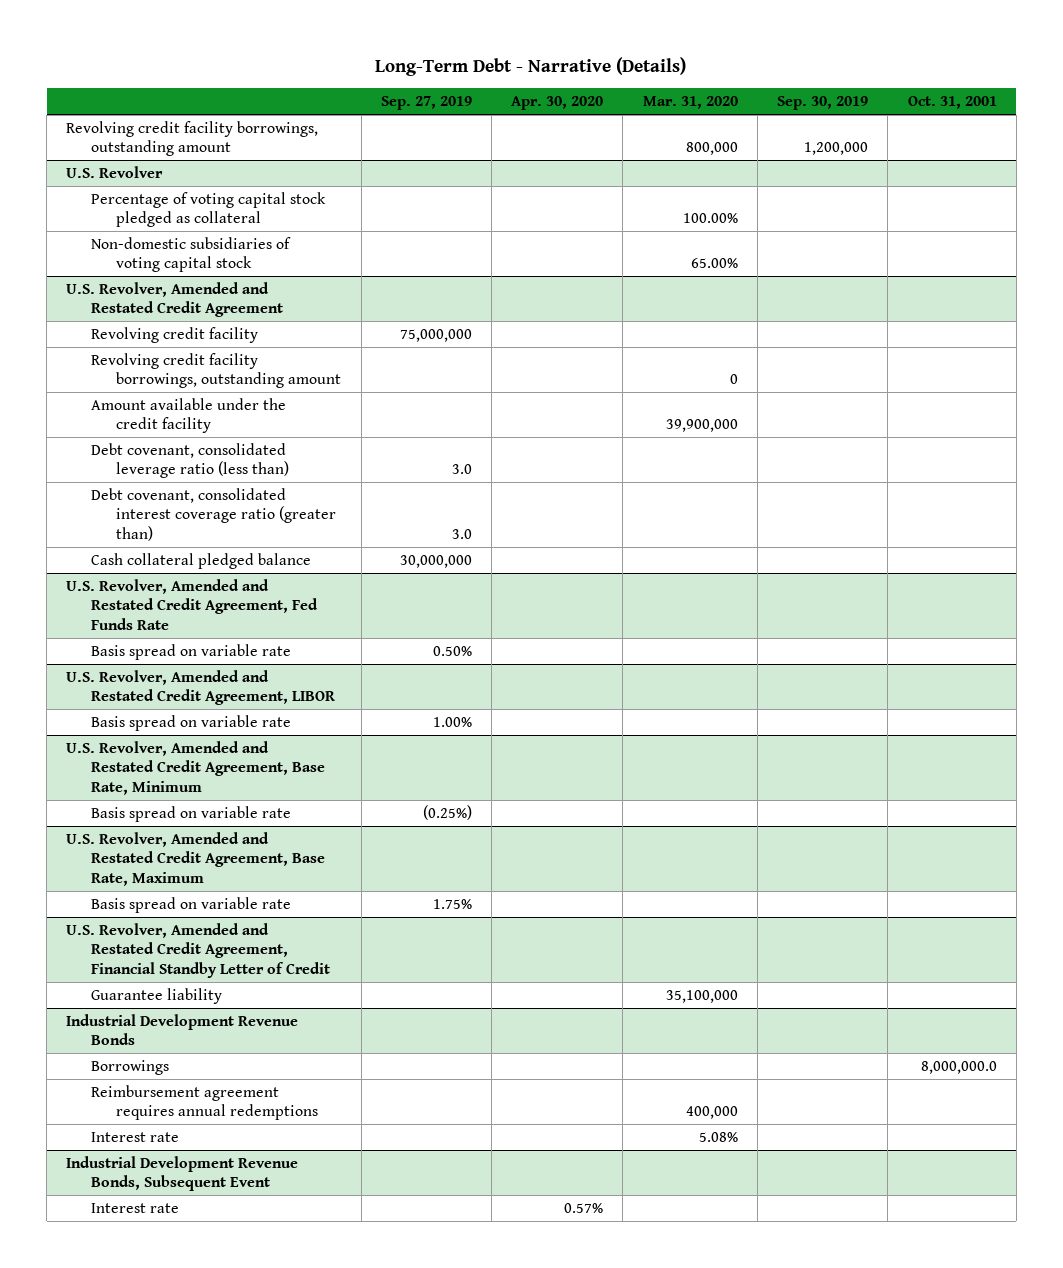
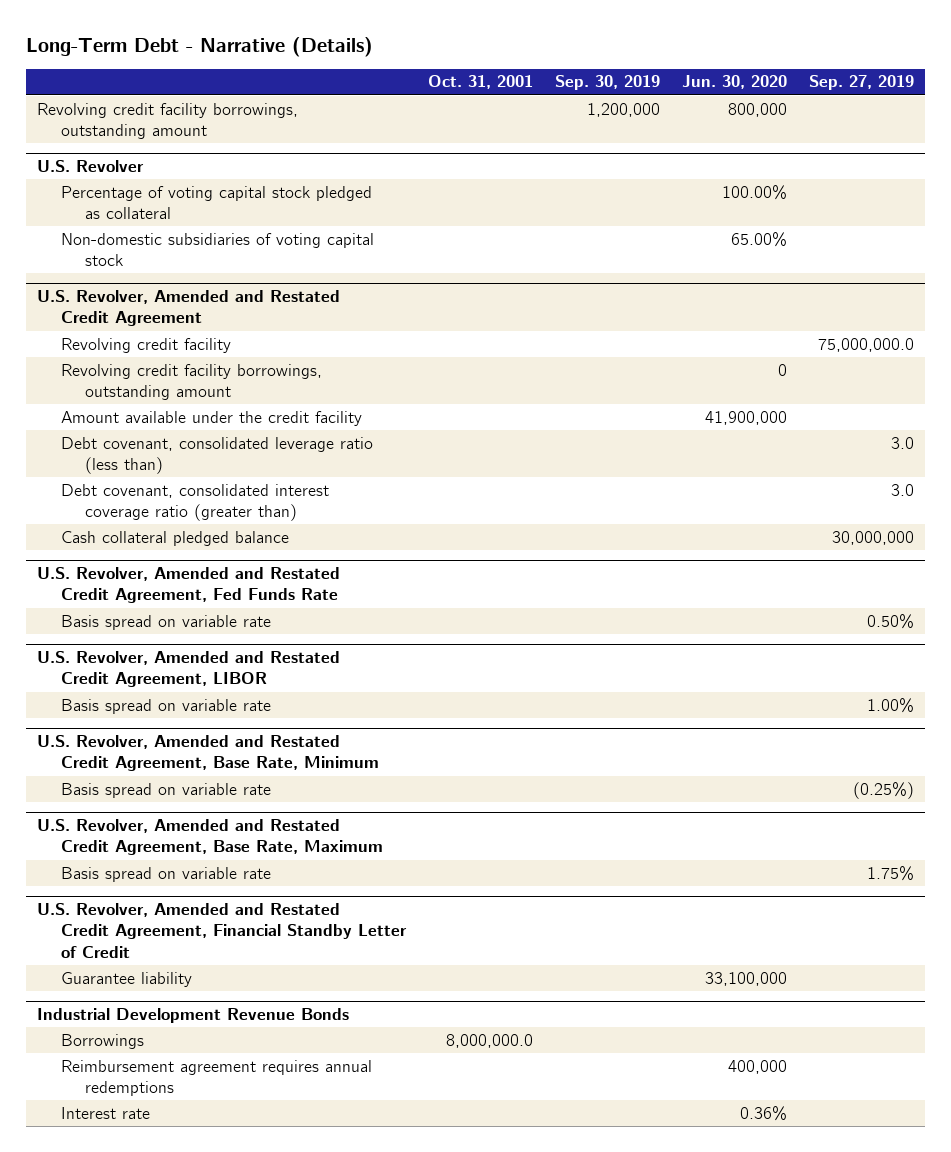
[511,96,604,111] Apr. 30, 2020 -> none
[642,96,738,110] Mar. 31, 2020 -> none
none -> [681,75,787,90] Jun. 30, 2020
[399,329,472,343] 75,000,000 -> [817,337,914,352] 75,000,000.0
[66,1156,299,1192] Industrial Development Revenue Bonds, Subsequent Event -> none
[91,1203,180,1214] Interest rate -> none

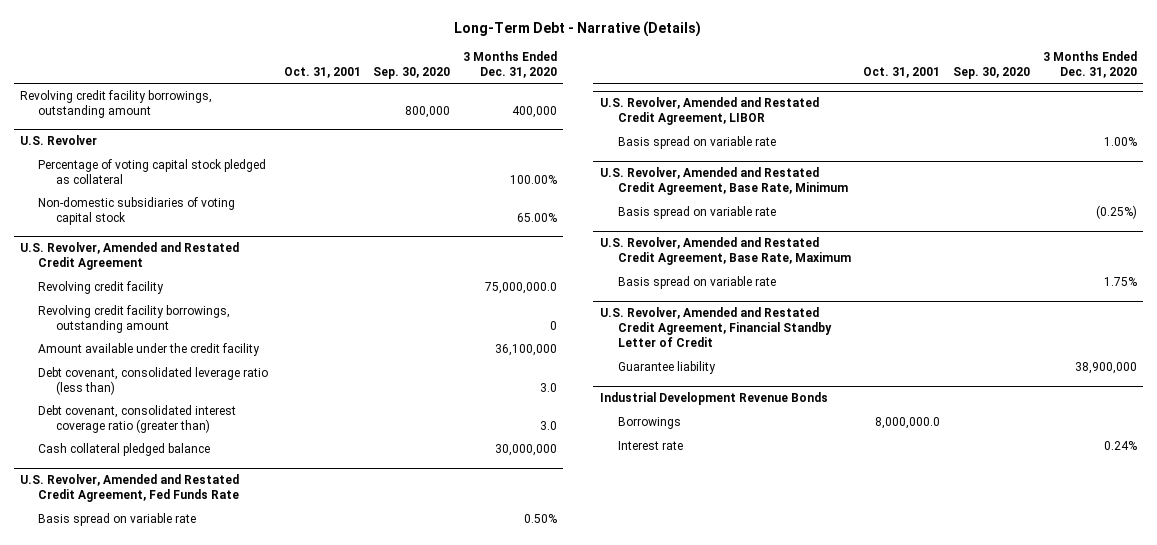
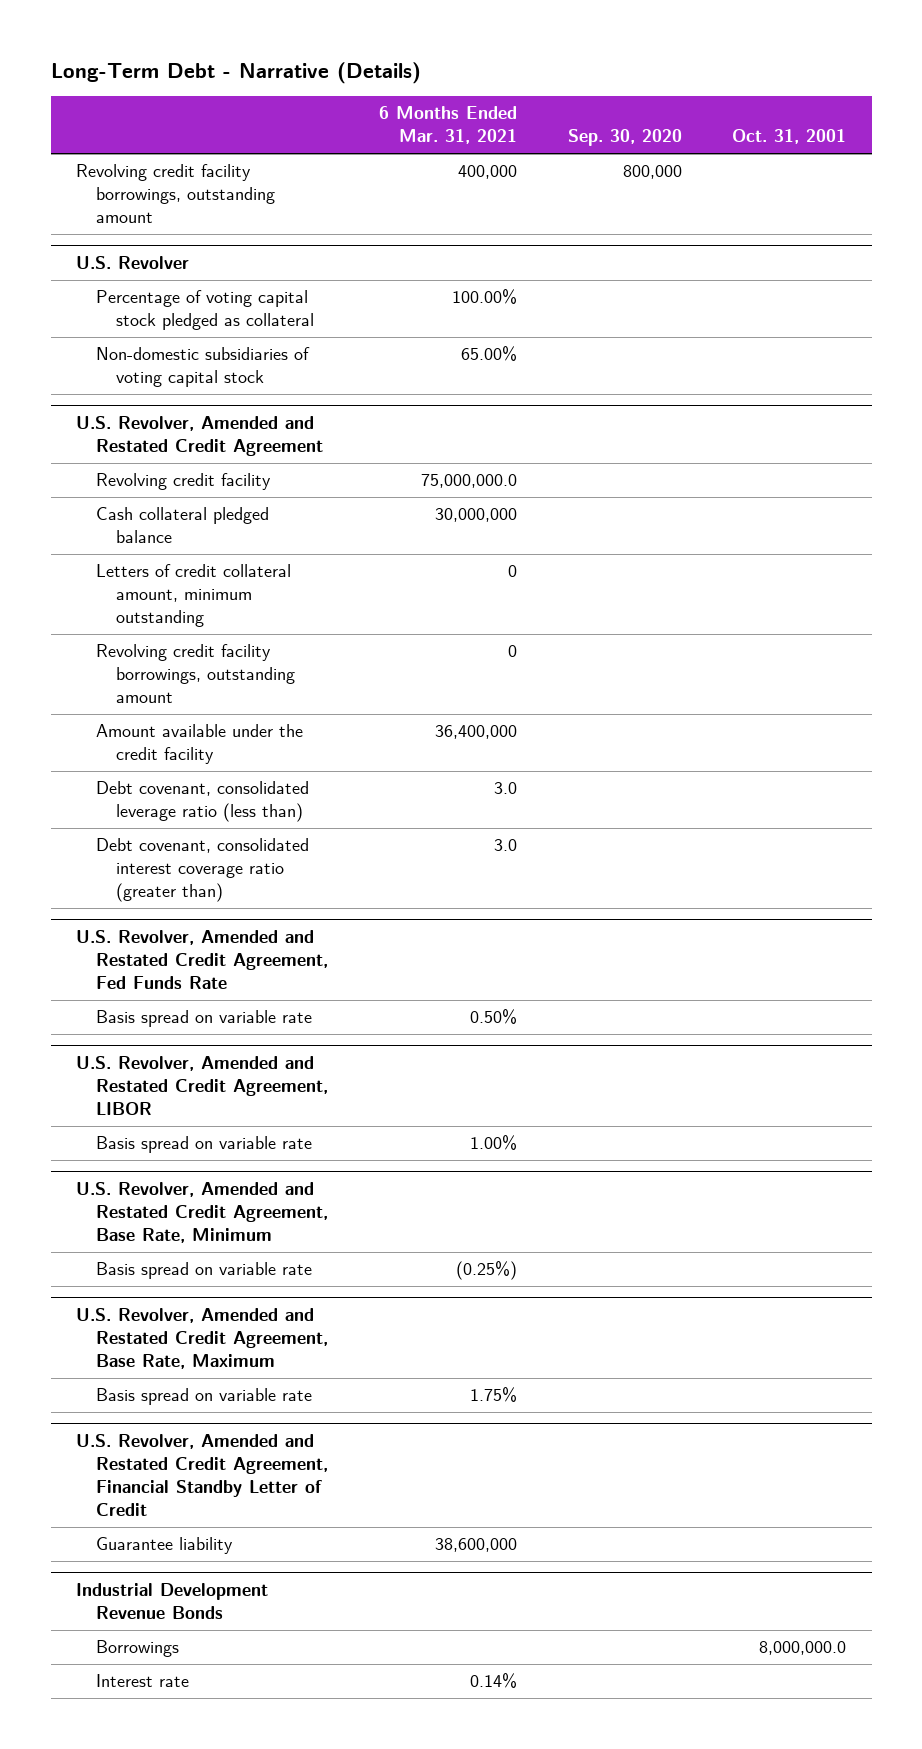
[463,50,558,78] 3 Months Ended Dec. 31, 2020 -> none
none -> [378,106,517,145] 6 Months Ended Mar. 31, 2021
[38,443,211,457] Cash collateral pledged balance -> [96,507,270,544] Cash collateral pledged balance
none -> [96,564,292,628] Letters of credit collateral amount, minimum outstanding

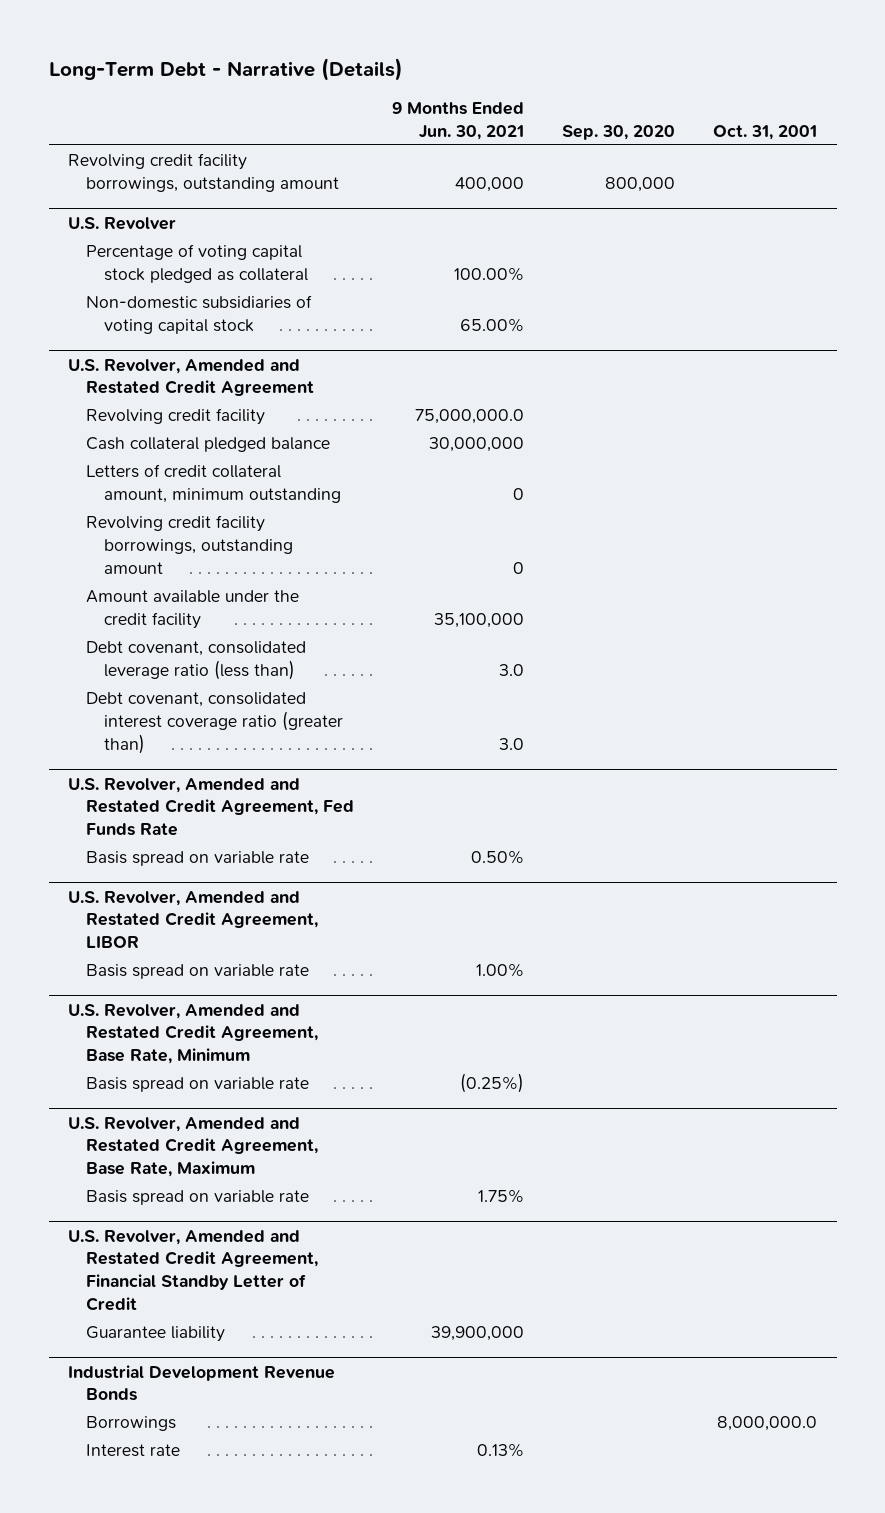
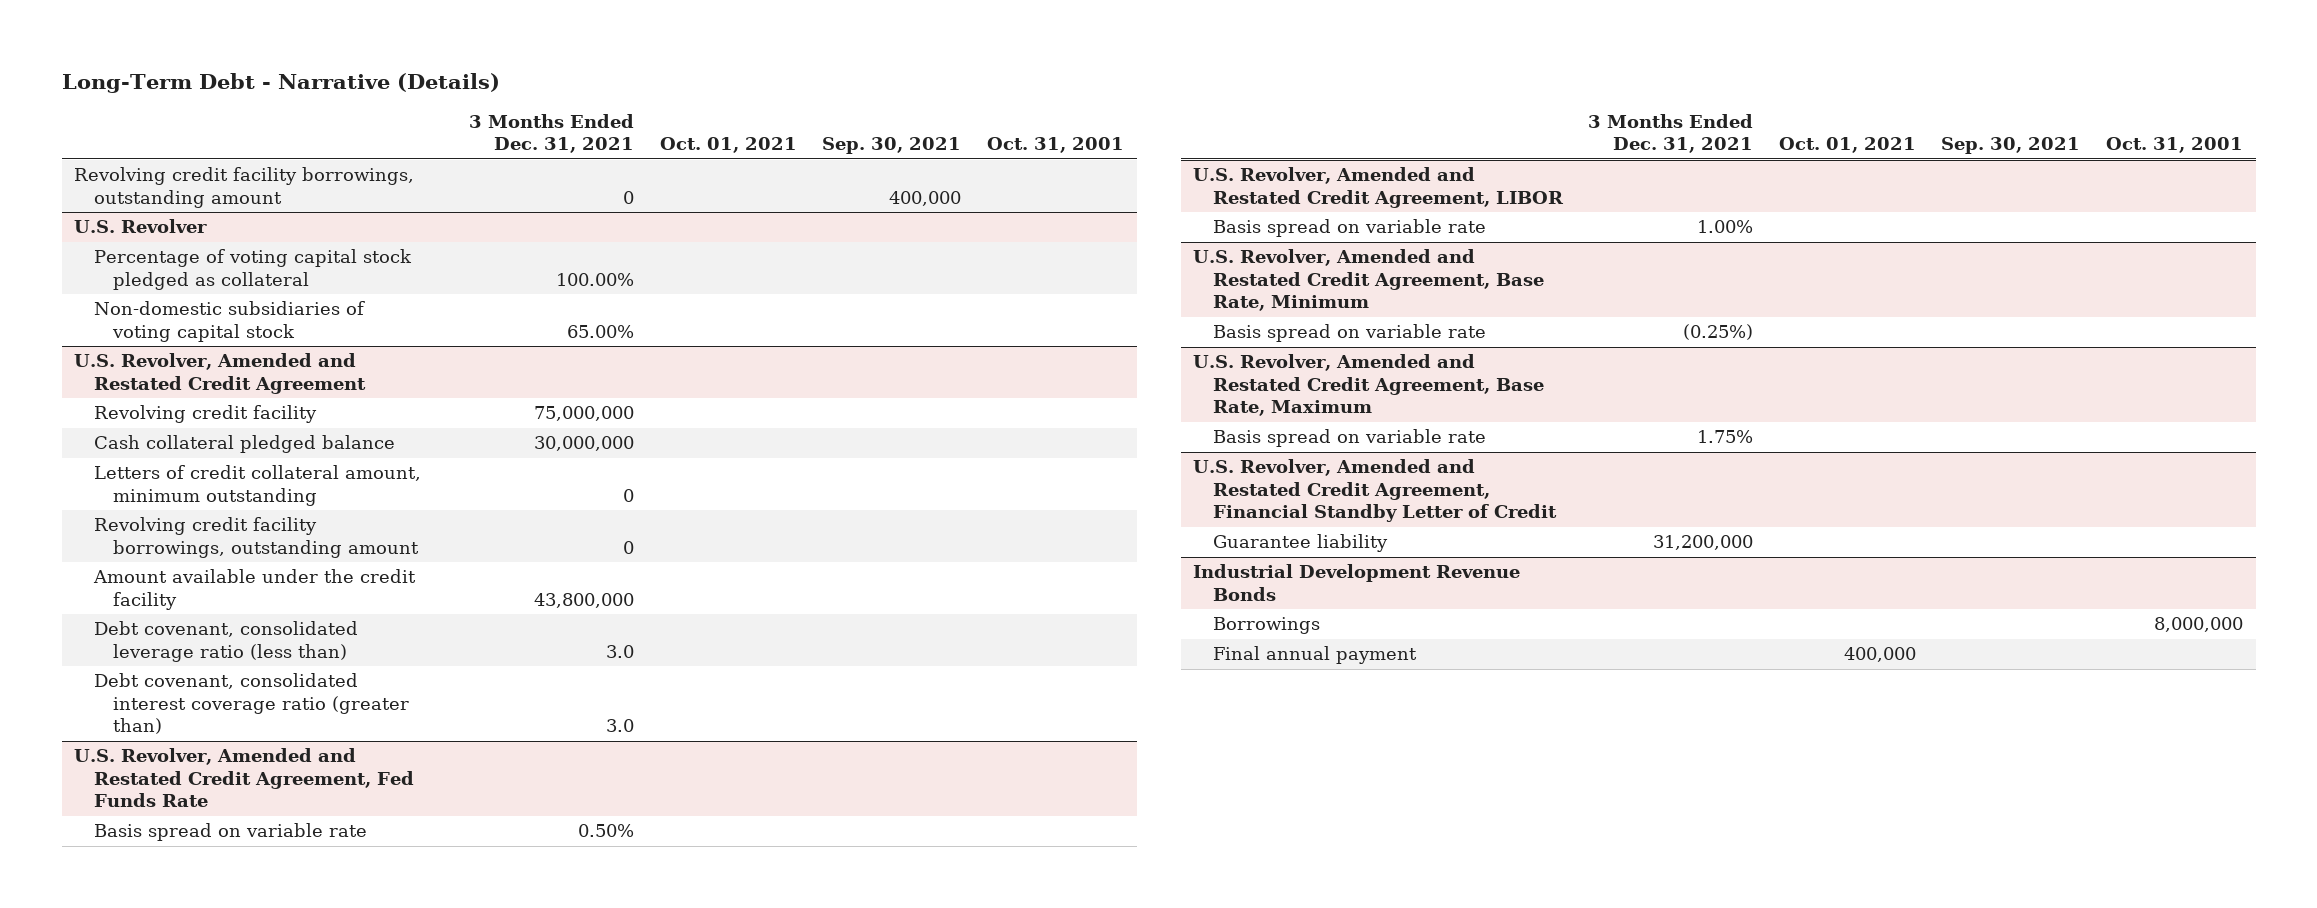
[391,102,524,140] 9 Months Ended Jun. 30, 2021 -> none
[562,124,676,140] Sep. 30, 2020 -> none
none -> [469,113,635,154] 3 Months Ended Dec. 31, 2021
none -> [659,137,797,154] Oct. 01, 2021
none -> [822,137,962,155] Sep. 30, 2021
[85,1444,180,1458] Interest rate -> none
[717,1416,818,1432] 8,000,000.0 -> [2153,617,2243,633] 8,000,000
none -> [1212,646,1417,665] Final annual payment

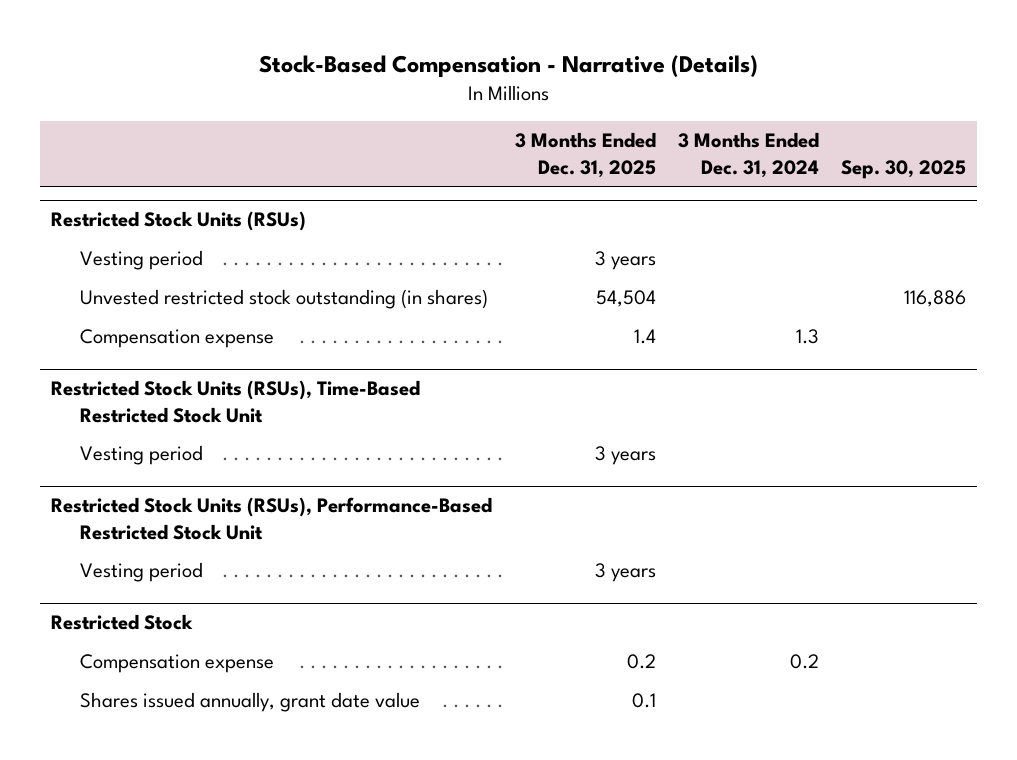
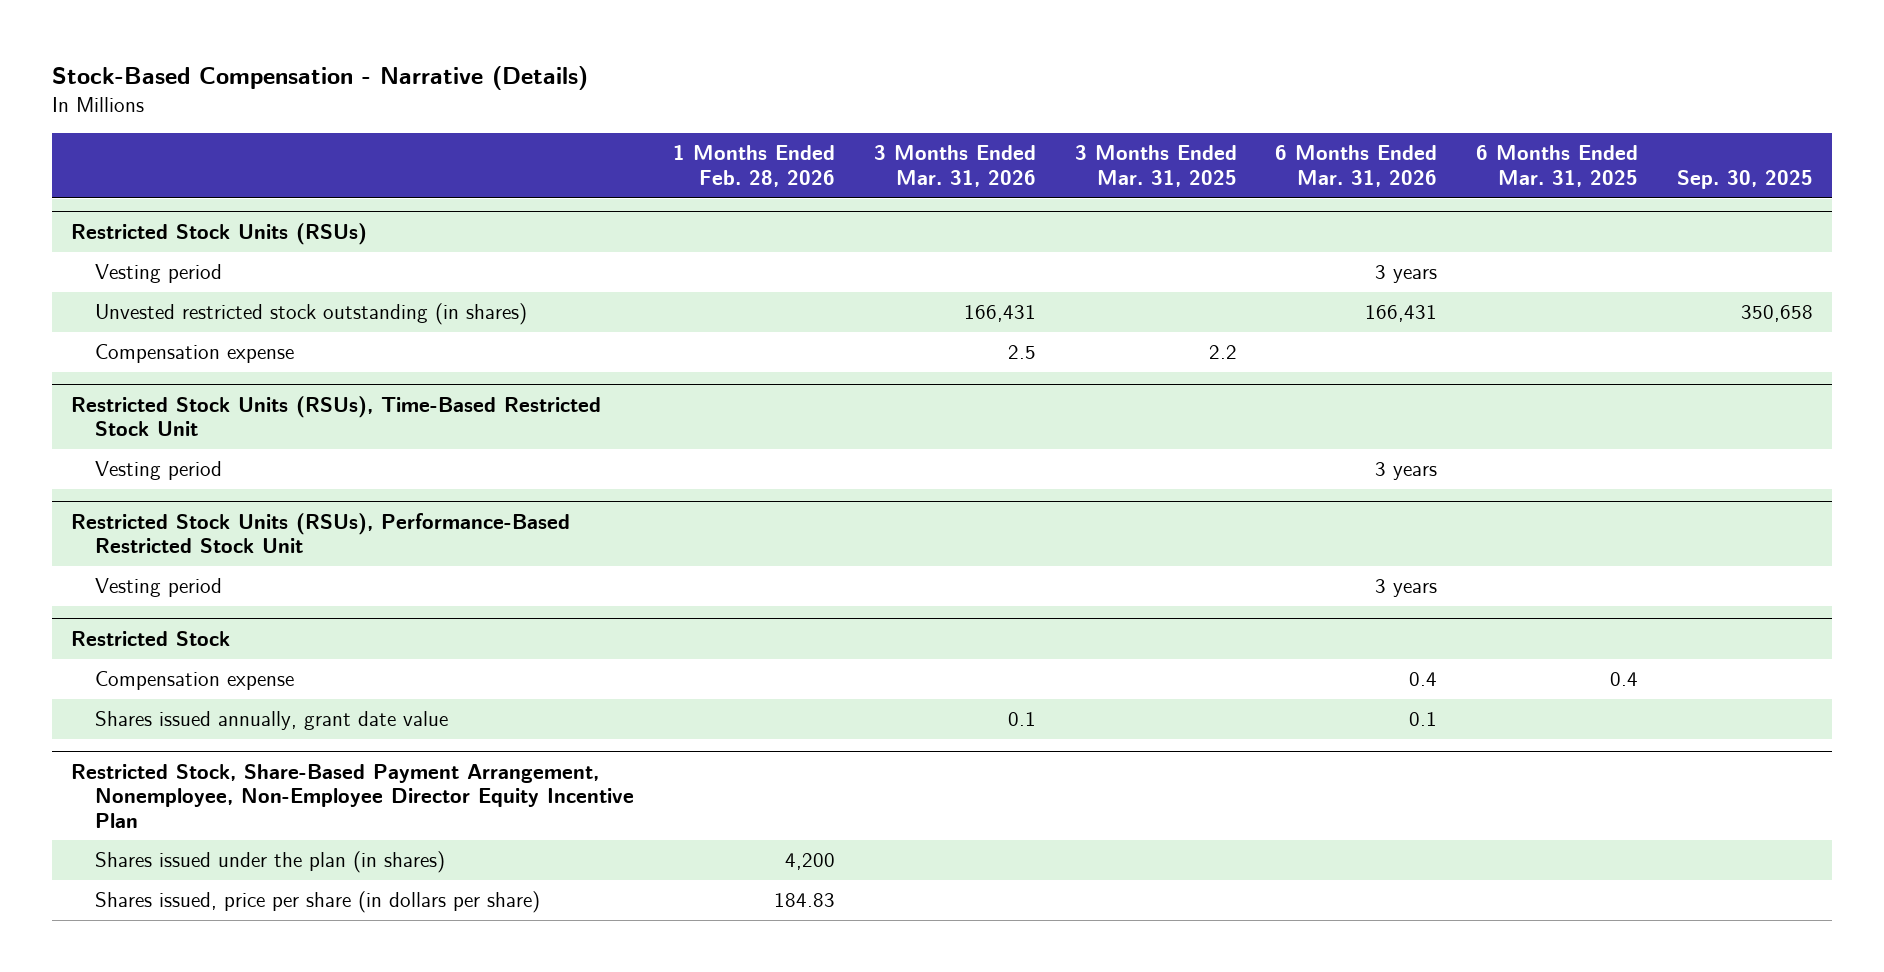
[514,132,656,178] 3 Months Ended Dec. 31, 2025 -> none
[677,132,819,178] 3 Months Ended Dec. 31, 2024 -> none
none -> [673,145,836,187] 1 Months Ended Feb. 28, 2026
none -> [873,145,1036,187] 3 Months Ended Mar. 31, 2026
none -> [1074,145,1237,187] 3 Months Ended Mar. 31, 2025
none -> [1275,145,1438,187] 6 Months Ended Mar. 31, 2026
none -> [1476,145,1639,187] 6 Months Ended Mar. 31, 2025
[903,290,966,308] 116,886 -> [1740,305,1813,323] 350,658
none -> [71,763,635,828] Restricted Stock, Share-Based Payment Arrangement, Nonemployee, Non-Employee Director Equity Incentive Plan
none -> [95,851,446,874] Shares issued under the plan (in shares)
none -> [95,891,541,914] Shares issued, price per share (in dollars per share)

